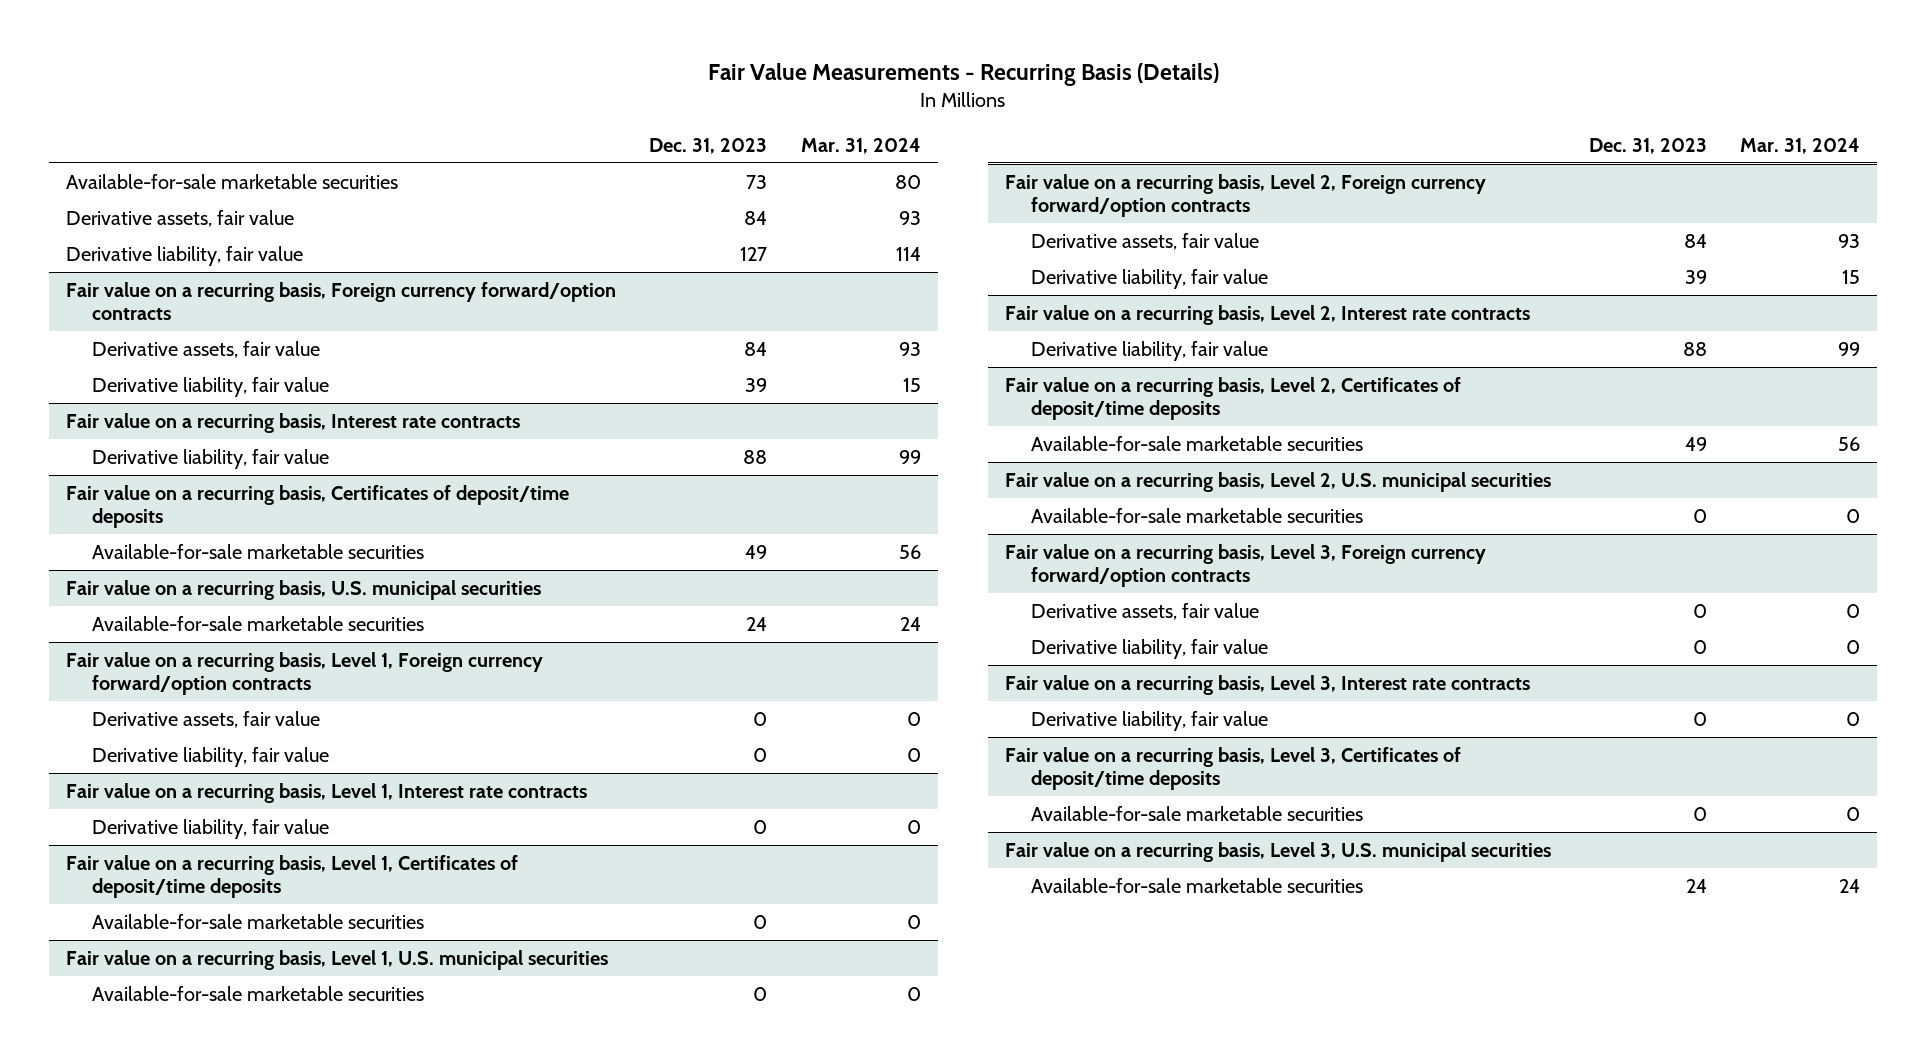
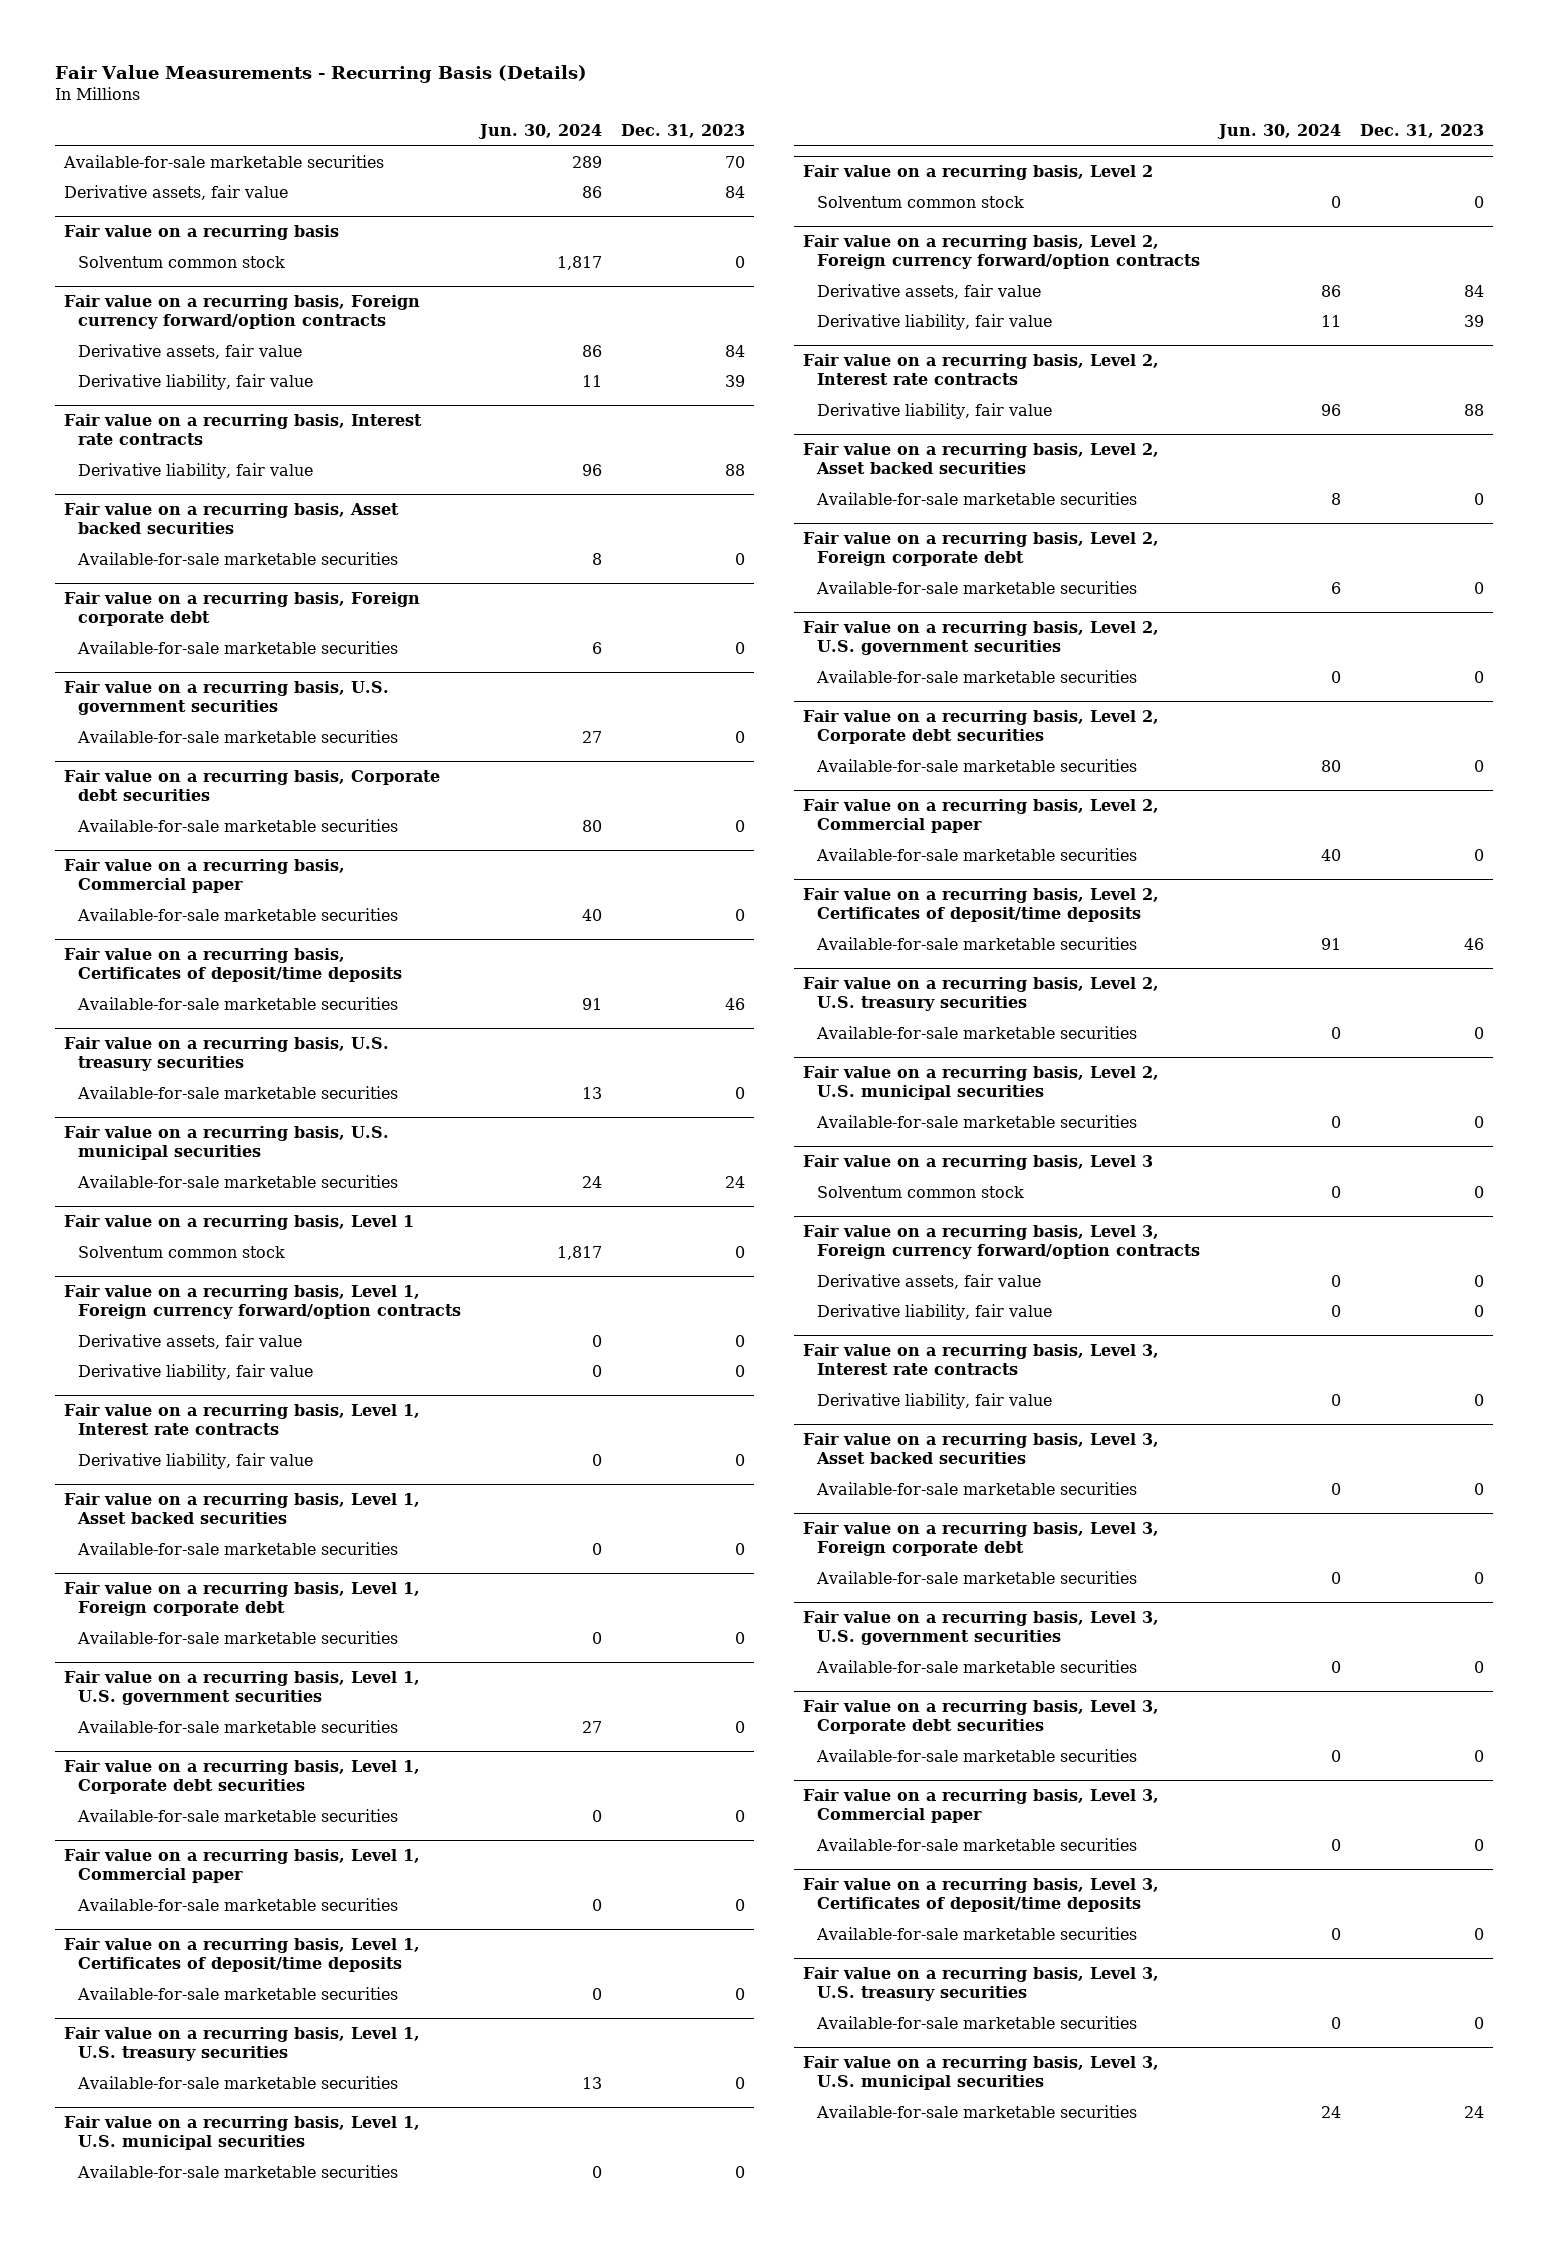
[801,137,922,154] Mar. 31, 2024 -> none
none -> [477,124,602,140] Jun. 30, 2024
[746,174,768,189] 73 -> [724,155,745,168] 70
[65,245,303,266] Derivative liability, fair value -> none
none -> [64,225,340,241] Fair value on a recurring basis
none -> [77,255,285,268] Solventum common stock
none -> [64,503,400,535] Fair value on a recurring basis, Asset backed securities
none -> [76,551,398,565] Available-for-sale marketable securities
none -> [64,592,421,627] Fair value on a recurring basis, Foreign corporate debt
none -> [76,640,398,654] Available-for-sale marketable securities
none -> [64,681,390,716] Fair value on a recurring basis, U.S. government securities
none -> [76,729,398,743] Available-for-sale marketable securities
none -> [64,770,441,802] Fair value on a recurring basis, Corporate debt securities
none -> [76,818,398,832] Available-for-sale marketable securities
none -> [64,859,346,894] Fair value on a recurring basis, Commercial paper
none -> [76,907,398,921] Available-for-sale marketable securities
[745,544,768,559] 49 -> [724,997,745,1010] 46
none -> [64,1037,390,1072] Fair value on a recurring basis, U.S. treasury securities
none -> [76,1085,398,1099] Available-for-sale marketable securities
none -> [64,1215,415,1231] Fair value on a recurring basis, Level 1
none -> [77,1245,285,1258] Solventum common stock
none -> [64,1493,421,1525] Fair value on a recurring basis, Level 1, Asset backed securities
none -> [76,1541,398,1555] Available-for-sale marketable securities
none -> [64,1582,421,1617] Fair value on a recurring basis, Level 1, Foreign corporate debt
none -> [76,1630,398,1644] Available-for-sale marketable securities
none -> [64,1671,421,1706] Fair value on a recurring basis, Level 1, U.S. government securities
none -> [76,1719,398,1733] Available-for-sale marketable securities
none -> [64,1760,421,1795] Fair value on a recurring basis, Level 1, Corporate debt securities
none -> [76,1808,398,1822] Available-for-sale marketable securities
none -> [64,1849,421,1884] Fair value on a recurring basis, Level 1, Commercial paper
none -> [76,1897,398,1911] Available-for-sale marketable securities
none -> [64,2027,421,2062] Fair value on a recurring basis, Level 1, U.S. treasury securities
none -> [76,2075,398,2089] Available-for-sale marketable securities
none -> [803,165,1154,181] Fair value on a recurring basis, Level 2
none -> [816,195,1024,208] Solventum common stock
none -> [803,443,1160,475] Fair value on a recurring basis, Level 2, Asset backed securities
none -> [815,491,1137,505] Available-for-sale marketable securities
none -> [803,532,1160,567] Fair value on a recurring basis, Level 2, Foreign corporate debt
none -> [815,580,1137,594] Available-for-sale marketable securities
none -> [803,621,1160,656] Fair value on a recurring basis, Level 2, U.S. government securities
none -> [815,669,1137,683] Available-for-sale marketable securities
none -> [803,710,1160,745] Fair value on a recurring basis, Level 2, Corporate debt securities
none -> [815,758,1137,772] Available-for-sale marketable securities
none -> [803,799,1160,834] Fair value on a recurring basis, Level 2, Commercial paper
none -> [815,847,1137,861] Available-for-sale marketable securities
[1684,436,1707,451] 49 -> [1463,937,1484,950] 46
none -> [803,977,1160,1012] Fair value on a recurring basis, Level 2, U.S. treasury securities
none -> [815,1025,1137,1039] Available-for-sale marketable securities
none -> [803,1155,1154,1171] Fair value on a recurring basis, Level 3
none -> [816,1185,1024,1198] Solventum common stock
none -> [803,1433,1160,1465] Fair value on a recurring basis, Level 3, Asset backed securities
none -> [815,1481,1137,1495] Available-for-sale marketable securities
none -> [803,1522,1160,1557] Fair value on a recurring basis, Level 3, Foreign corporate debt
none -> [815,1570,1137,1584] Available-for-sale marketable securities
none -> [803,1611,1160,1646] Fair value on a recurring basis, Level 3, U.S. government securities
none -> [815,1659,1137,1673] Available-for-sale marketable securities
none -> [803,1700,1160,1735] Fair value on a recurring basis, Level 3, Corporate debt securities
none -> [815,1748,1137,1762] Available-for-sale marketable securities
none -> [803,1789,1160,1824] Fair value on a recurring basis, Level 3, Commercial paper
none -> [815,1837,1137,1851] Available-for-sale marketable securities
none -> [803,1967,1160,2002] Fair value on a recurring basis, Level 3, U.S. treasury securities
none -> [815,2015,1137,2029] Available-for-sale marketable securities

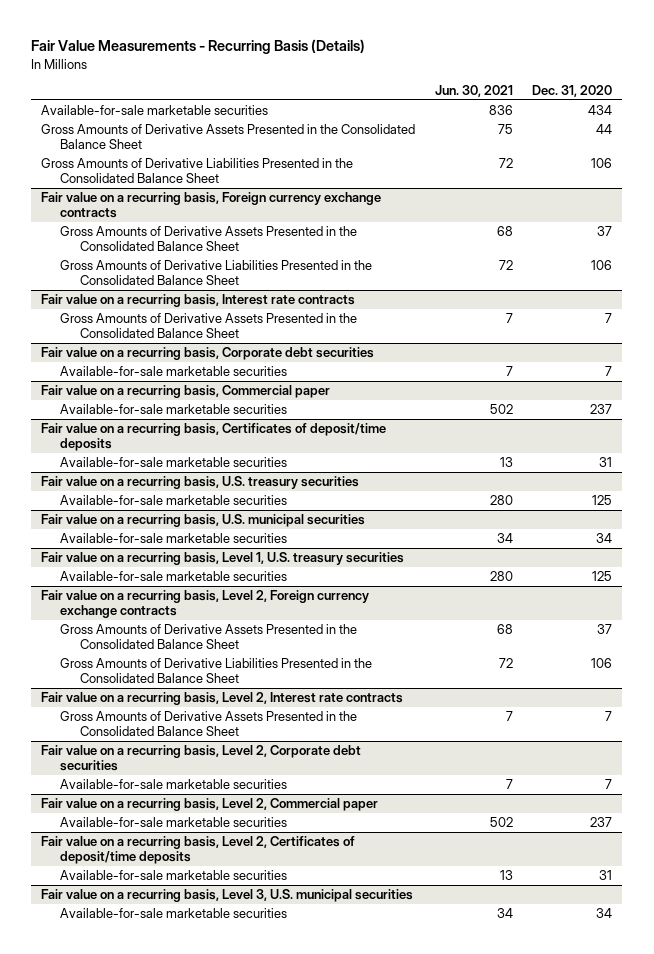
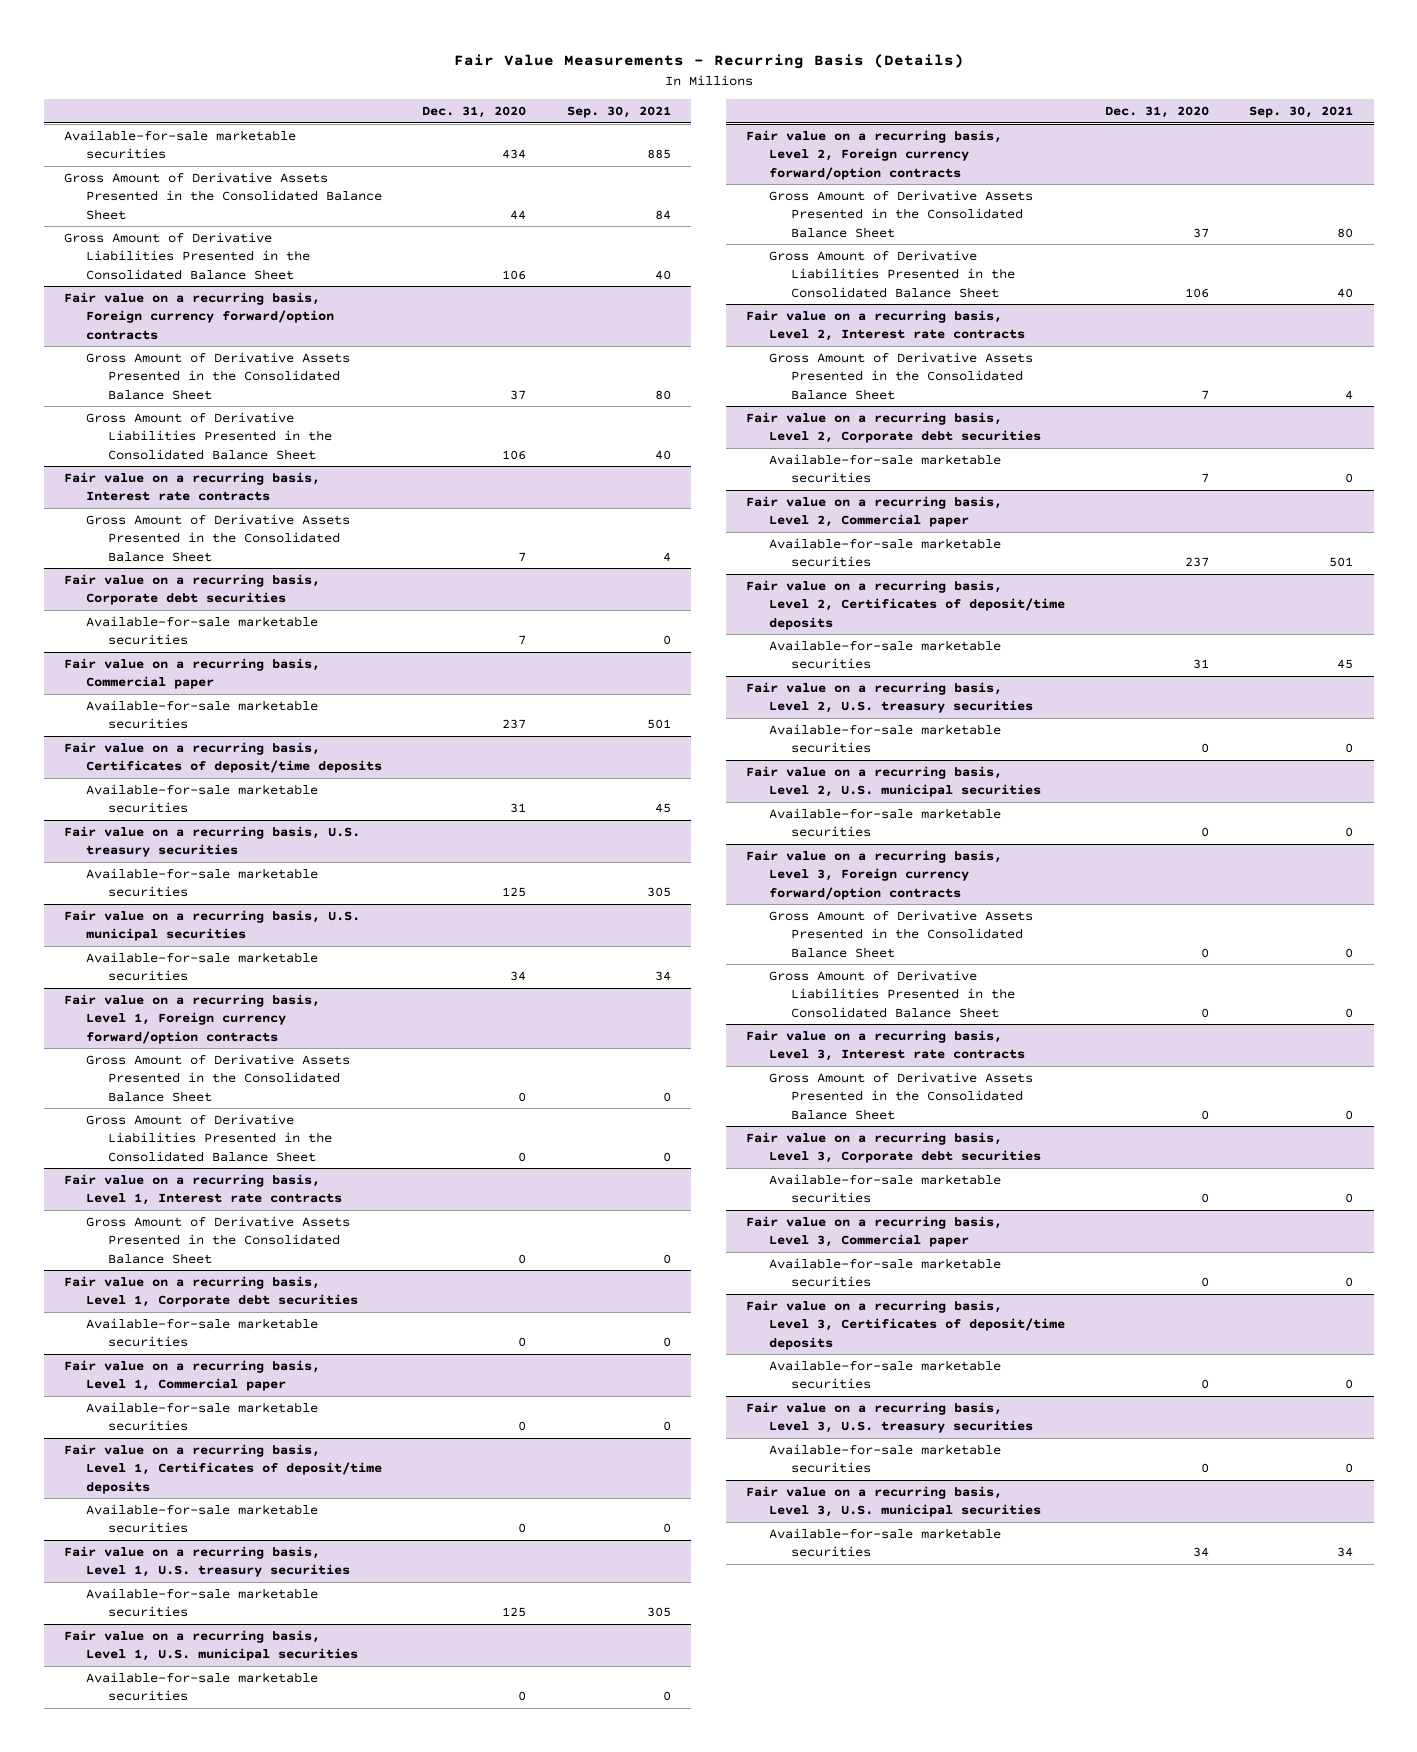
[434,85,513,98] Jun. 30, 2021 -> none
none -> [566,105,671,118] Sep. 30, 2021
[41,123,416,150] Gross Amounts of Derivative Assets Presented in the Consolidated Balance Sheet -> [63,172,383,220] Gross Amount of Derivative Assets Presented in the Consolidated Balance Sheet
[41,157,354,184] Gross Amounts of Derivative Liabilities Presented in the Consolidated Balance Sheet -> [63,232,311,280] Gross Amount of Derivative Liabilities Presented in the Consolidated Balance Sheet
[41,191,382,219] Fair value on a recurring basis, Foreign currency exchange contracts -> [63,292,335,340] Fair value on a recurring basis, Foreign currency forward/option contracts
[60,225,358,252] Gross Amounts of Derivative Assets Presented in the Consolidated Balance Sheet -> [86,352,351,400] Gross Amount of Derivative Assets Presented in the Consolidated Balance Sheet
[60,259,373,286] Gross Amounts of Derivative Liabilities Presented in the Consolidated Balance Sheet -> [86,412,333,460] Gross Amount of Derivative Liabilities Presented in the Consolidated Balance Sheet
[60,312,358,339] Gross Amounts of Derivative Assets Presented in the Consolidated Balance Sheet -> [86,514,351,562] Gross Amount of Derivative Assets Presented in the Consolidated Balance Sheet
none -> [63,994,320,1044] Fair value on a recurring basis, Level 1, Foreign currency forward/option contracts
none -> [86,1054,351,1102] Gross Amount of Derivative Assets Presented in the Consolidated Balance Sheet
none -> [86,1114,333,1162] Gross Amount of Derivative Liabilities Presented in the Consolidated Balance Sheet
none -> [63,1174,343,1206] Fair value on a recurring basis, Level 1, Interest rate contracts
none -> [86,1216,351,1264] Gross Amount of Derivative Assets Presented in the Consolidated Balance Sheet
none -> [63,1276,359,1308] Fair value on a recurring basis, Level 1, Corporate debt securities
none -> [86,1318,319,1348] Available-for-sale marketable securities
none -> [63,1360,320,1392] Fair value on a recurring basis, Level 1, Commercial paper
none -> [86,1402,319,1432] Available-for-sale marketable securities
none -> [63,1444,383,1494] Fair value on a recurring basis, Level 1, Certificates of deposit/time deposits
none -> [86,1504,319,1534] Available-for-sale marketable securities
none -> [63,1630,359,1662] Fair value on a recurring basis, Level 1, U.S. municipal securities
none -> [86,1672,319,1702] Available-for-sale marketable securities
[41,589,370,619] Fair value on a recurring basis, Level 2, Foreign currency exchange contracts -> [746,130,1003,180] Fair value on a recurring basis, Level 2, Foreign currency forward/option contracts
[60,623,358,650] Gross Amounts of Derivative Assets Presented in the Consolidated Balance Sheet -> [768,190,1033,238] Gross Amount of Derivative Assets Presented in the Consolidated Balance Sheet
[60,657,373,684] Gross Amounts of Derivative Liabilities Presented in the Consolidated Balance Sheet -> [768,250,1015,298] Gross Amount of Derivative Liabilities Presented in the Consolidated Balance Sheet
[60,710,358,737] Gross Amounts of Derivative Assets Presented in the Consolidated Balance Sheet -> [768,352,1033,400] Gross Amount of Derivative Assets Presented in the Consolidated Balance Sheet
none -> [746,682,1033,714] Fair value on a recurring basis, Level 2, U.S. treasury securities
none -> [768,724,1001,754] Available-for-sale marketable securities
none -> [746,766,1041,798] Fair value on a recurring basis, Level 2, U.S. municipal securities
none -> [768,808,1001,838] Available-for-sale marketable securities
none -> [746,850,1003,900] Fair value on a recurring basis, Level 3, Foreign currency forward/option contracts
none -> [768,910,1033,958] Gross Amount of Derivative Assets Presented in the Consolidated Balance Sheet
none -> [768,970,1015,1018] Gross Amount of Derivative Liabilities Presented in the Consolidated Balance Sheet
none -> [746,1030,1025,1062] Fair value on a recurring basis, Level 3, Interest rate contracts
none -> [768,1072,1033,1120] Gross Amount of Derivative Assets Presented in the Consolidated Balance Sheet
none -> [746,1132,1041,1164] Fair value on a recurring basis, Level 3, Corporate debt securities
none -> [768,1174,1001,1204] Available-for-sale marketable securities
none -> [746,1216,1003,1248] Fair value on a recurring basis, Level 3, Commercial paper
none -> [768,1258,1001,1288] Available-for-sale marketable securities
none -> [746,1300,1065,1350] Fair value on a recurring basis, Level 3, Certificates of deposit/time deposits
none -> [768,1360,1001,1390] Available-for-sale marketable securities
none -> [746,1402,1033,1434] Fair value on a recurring basis, Level 3, U.S. treasury securities
none -> [768,1444,1001,1474] Available-for-sale marketable securities

